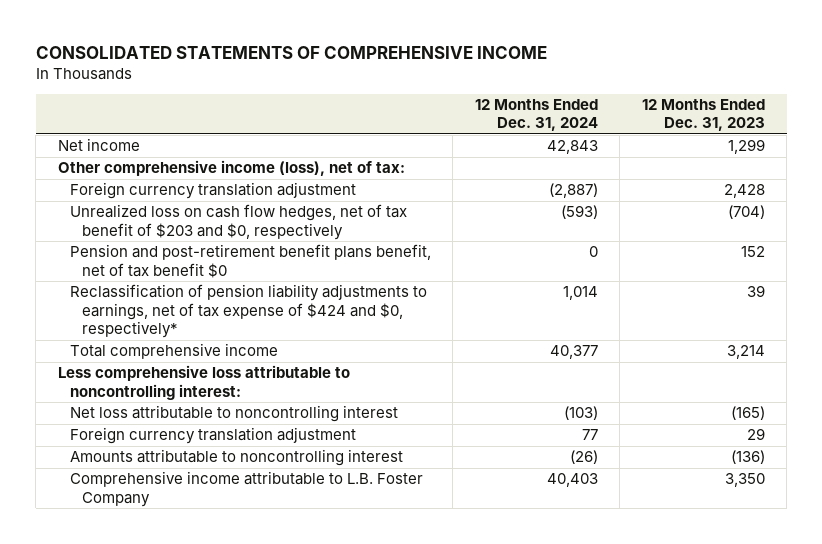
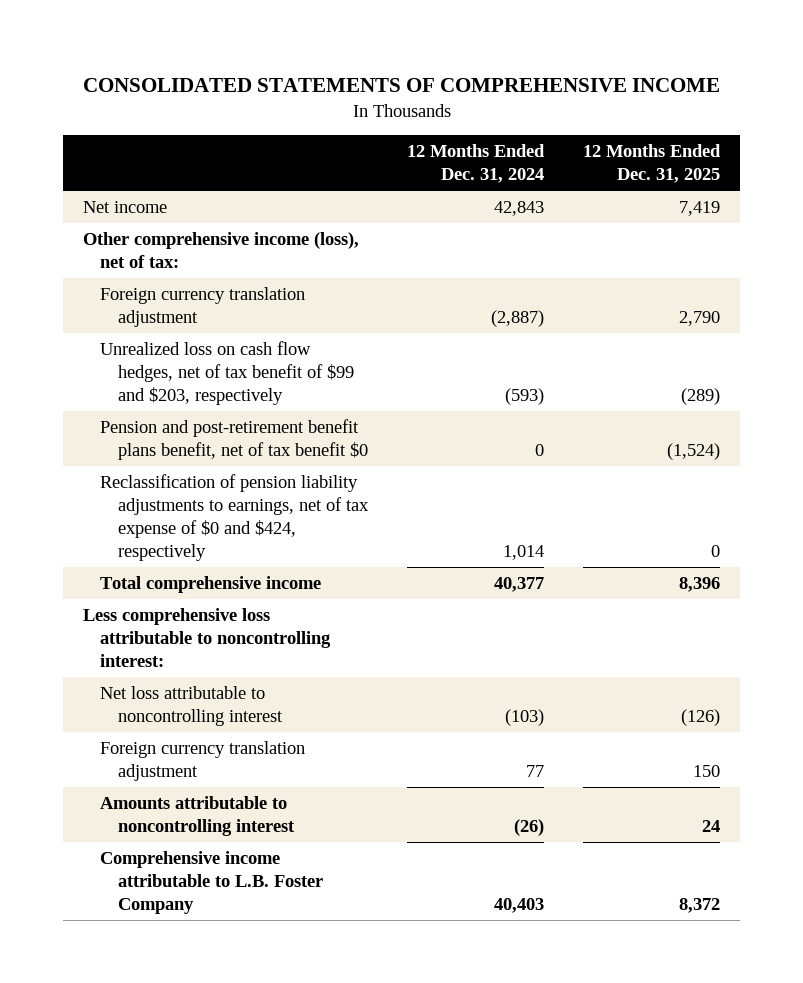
[641,99,765,132] 12 Months Ended Dec. 31, 2023 -> none
none -> [583,143,722,184] 12 Months Ended Dec. 31, 2025
[69,204,407,240] Unrealized loss on cash flow hedges, net of tax benefit of $203 and $0, respectively -> [100,340,354,406] Unrealized loss on cash flow hedges, net of tax benefit of $99 and $203, respectively
[69,284,427,339] Reclassification of pension liability adjustments to earnings, net of tax expense of $424 and $0, respectively* -> [100,473,369,562] Reclassification of pension liability adjustments to earnings, net of tax expense of $0 and $424, respectively

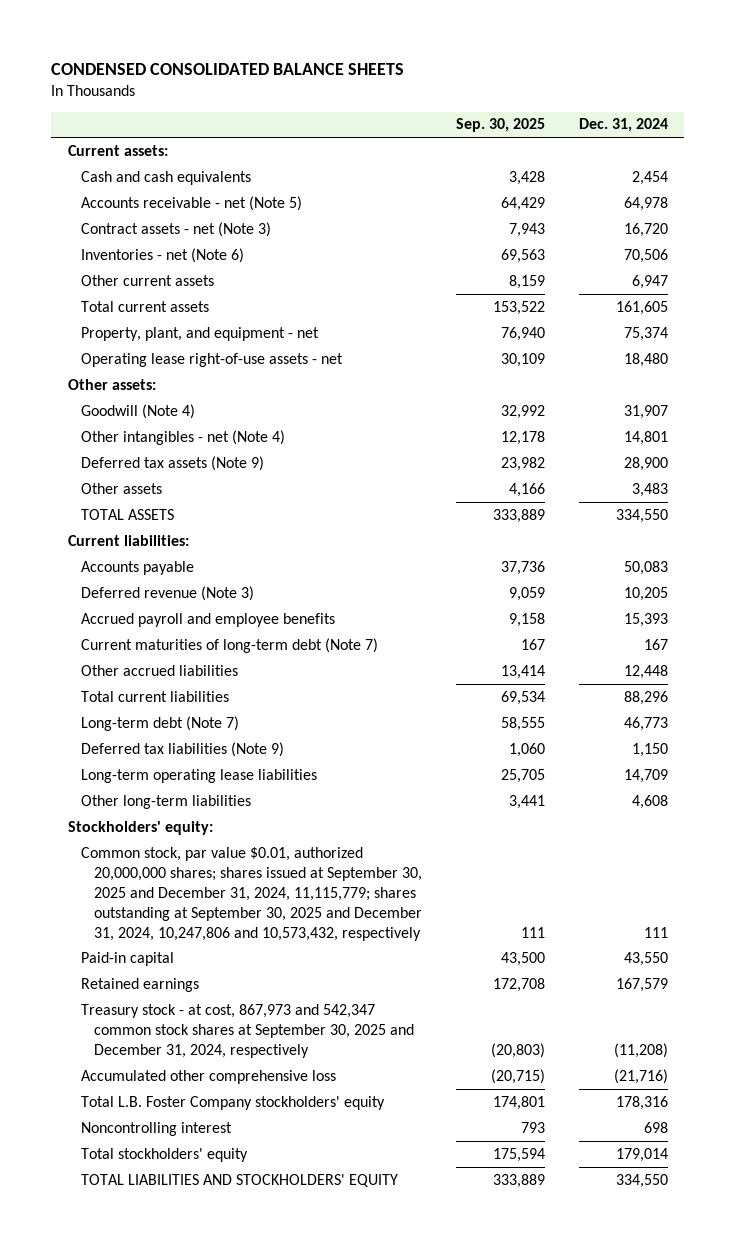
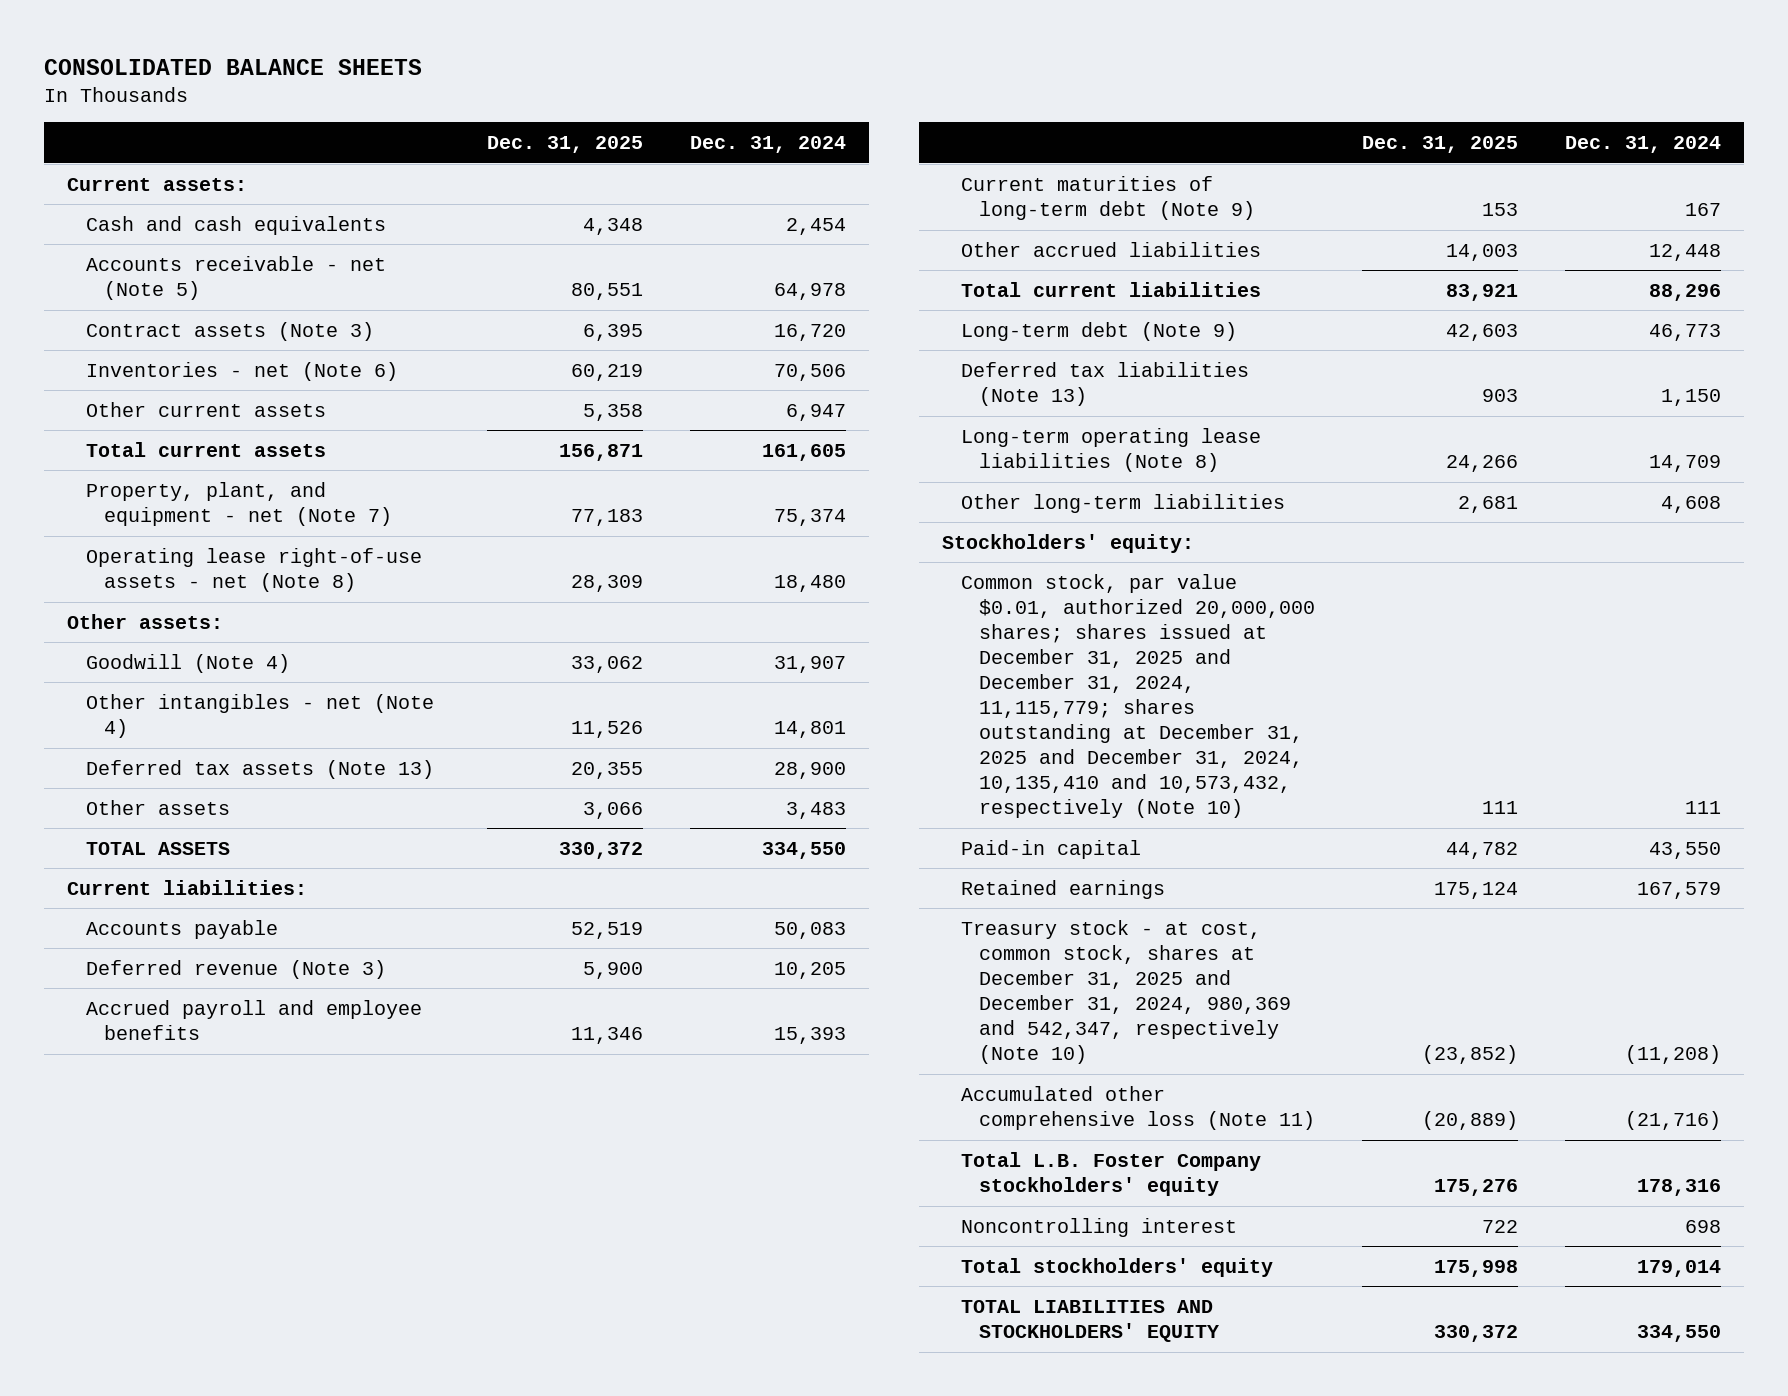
[51,63,405,76] CONDENSED CONSOLIDATED BALANCE SHEETS -> [43,59,422,76] CONSOLIDATED BALANCE SHEETS
[455,118,545,133] Sep. 30, 2025 -> none
none -> [486,136,643,154] Dec. 31, 2025
[81,221,272,237] Contract assets - net (Note 3) -> [85,321,374,341] Contract assets (Note 3)
[81,326,320,341] Property, plant, and equipment - net -> [85,481,392,526] Property, plant, and equipment - net (Note 7)
[81,352,344,367] Operating lease right-of-use assets - net -> [85,547,422,592] Operating lease right-of-use assets - net (Note 8)
[81,455,265,471] Deferred tax assets (Note 9) -> [85,759,434,779] Deferred tax assets (Note 13)
[81,637,379,653] Current maturities of long-term debt (Note 7) -> [960,175,1255,220] Current maturities of long-term debt (Note 9)
[81,715,240,731] Long-term debt (Note 7) -> [960,321,1237,341] Long-term debt (Note 9)
[81,741,285,757] Deferred tax liabilities (Note 9) -> [960,361,1249,406] Deferred tax liabilities (Note 13)
[81,768,318,783] Long-term operating lease liabilities -> [960,427,1261,472] Long-term operating lease liabilities (Note 8)
[81,846,422,941] Common stock, par value $0.01, authorized 20,000,000 shares; shares issued at September 30, 2025 and December 31, 2024, 11,115,779; shares outstanding at September 30, 2025 and December 31, 2024, 10,247,806 and 10,573,432, respectively -> [960,573,1315,819] Common stock, par value $0.01, authorized 20,000,000 shares; shares issued at December 31, 2025 and December 31, 2024, 11,115,779; shares outstanding at December 31, 2025 and December 31, 2024, 10,135,410 and 10,573,432, respectively (Note 10)
[81,1003,414,1058] Treasury stock - at cost, 867,973 and 542,347 common stock shares at September 30, 2025 and December 31, 2024, respectively -> [960,919,1291,1065] Treasury stock - at cost, common stock, shares at December 31, 2025 and December 31, 2024, 980,369 and 542,347, respectively (Note 10)
[81,1069,337,1084] Accumulated other comprehensive loss -> [960,1085,1315,1130] Accumulated other comprehensive loss (Note 11)

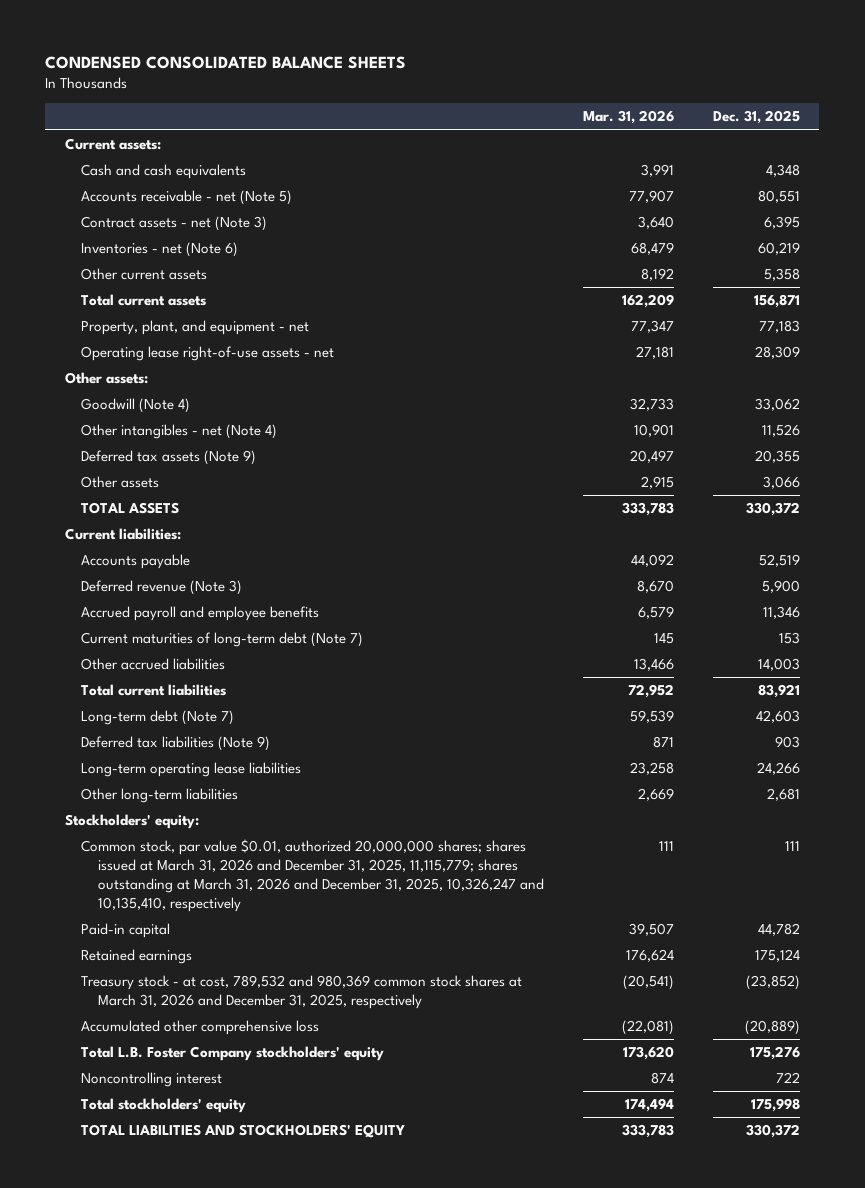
[43,59,422,76] CONSOLIDATED BALANCE SHEETS -> [45,56,407,70] CONDENSED CONSOLIDATED BALANCE SHEETS
[689,136,846,154] Dec. 31, 2024 -> none
none -> [582,110,674,125] Mar. 31, 2026
[85,321,374,341] Contract assets (Note 3) -> [81,216,268,232] Contract assets - net (Note 3)
[85,481,392,526] Property, plant, and equipment - net (Note 7) -> [81,320,310,336] Property, plant, and equipment - net
[85,547,422,592] Operating lease right-of-use assets - net (Note 8) -> [81,346,335,362] Operating lease right-of-use assets - net
[85,759,434,779] Deferred tax assets (Note 13) -> [81,450,257,466] Deferred tax assets (Note 9)
[960,175,1255,220] Current maturities of long-term debt (Note 9) -> [81,632,364,648] Current maturities of long-term debt (Note 7)
[960,321,1237,341] Long-term debt (Note 9) -> [81,710,235,726] Long-term debt (Note 7)
[960,361,1249,406] Deferred tax liabilities (Note 13) -> [81,736,271,752] Deferred tax liabilities (Note 9)
[960,427,1261,472] Long-term operating lease liabilities (Note 8) -> [81,762,302,778] Long-term operating lease liabilities
[960,573,1315,819] Common stock, par value $0.01, authorized 20,000,000 shares; shares issued at December 31, 2025 and December 31, 2024, 11,115,779; shares outstanding at December 31, 2025 and December 31, 2024, 10,135,410 and 10,573,432, respectively (Note 10) -> [81,839,544,912] Common stock, par value $0.01, authorized 20,000,000 shares; shares issued at March 31, 2026 and December 31, 2025, 11,115,779; shares outstanding at March 31, 2026 and December 31, 2025, 10,326,247 and 10,135,410, respectively
[960,919,1291,1065] Treasury stock - at cost, common stock, shares at December 31, 2025 and December 31, 2024, 980,369 and 542,347, respectively (Note 10) -> [81,975,523,1009] Treasury stock - at cost, 789,532 and 980,369 common stock shares at March 31, 2026 and December 31, 2025, respectively
[960,1085,1315,1130] Accumulated other comprehensive loss (Note 11) -> [81,1020,320,1036] Accumulated other comprehensive loss

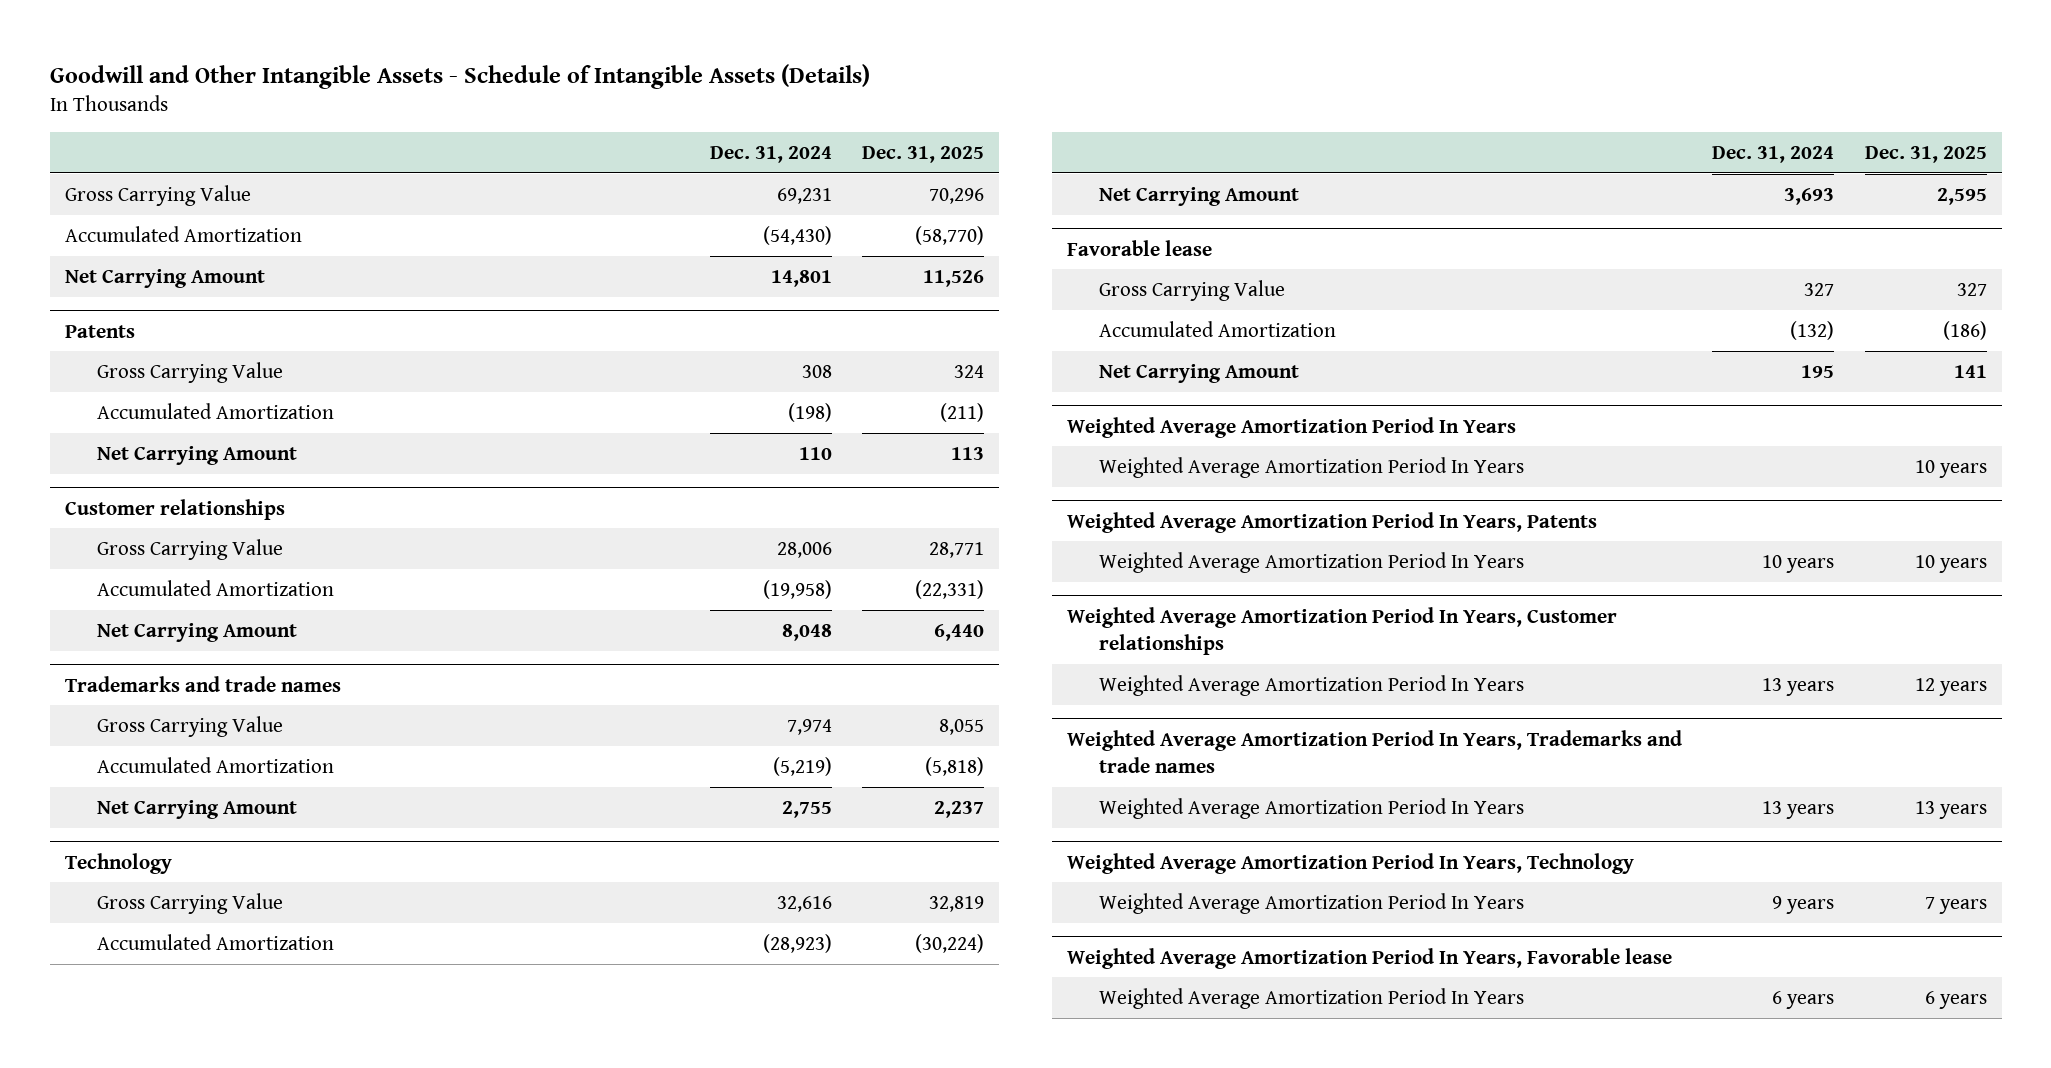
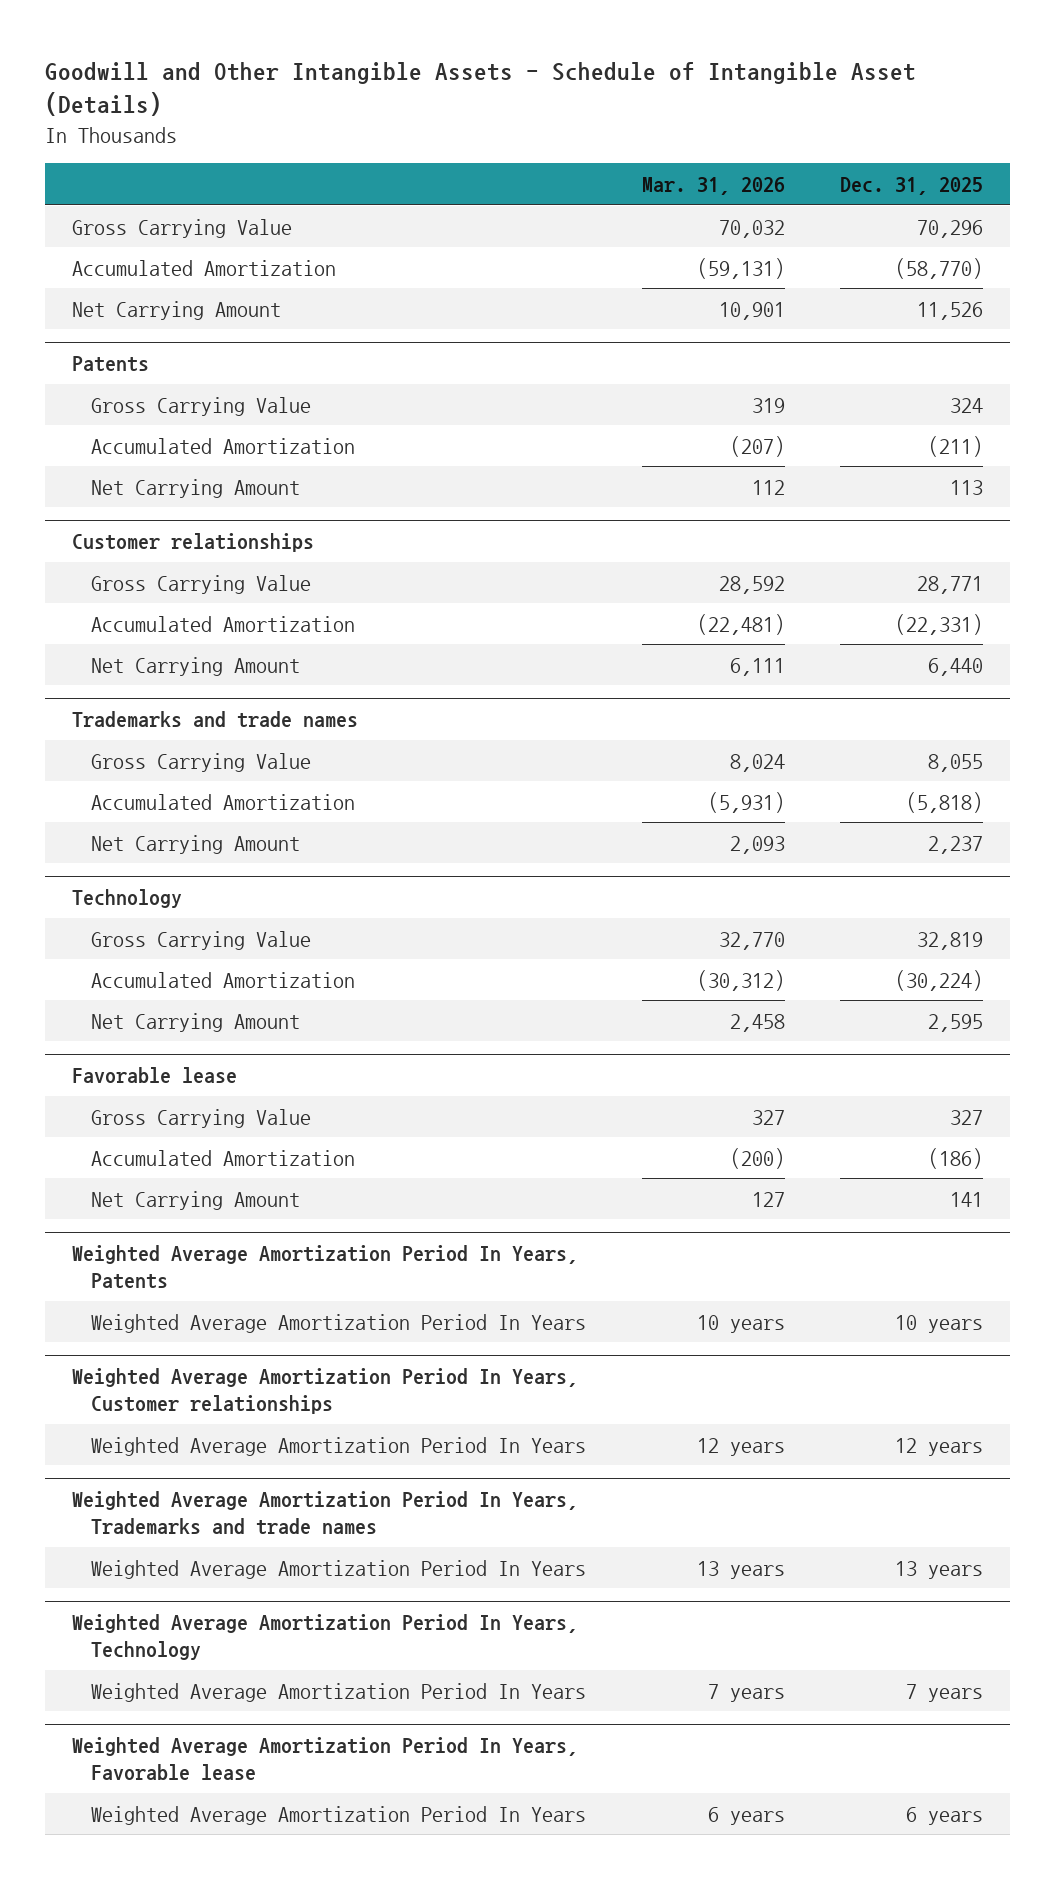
[49,63,870,89] Goodwill and Other Intangible Assets - Schedule of Intangible Assets (Details) -> [44,61,916,117] Goodwill and Other Intangible Assets - Schedule of Intangible Asset (Details)
[710,145,833,163] Dec. 31, 2024 -> none
none -> [641,176,785,195] Mar. 31, 2026
[1067,416,1517,438] Weighted Average Amortization Period In Years -> none
[1099,456,1525,478] Weighted Average Amortization Period In Years -> none

